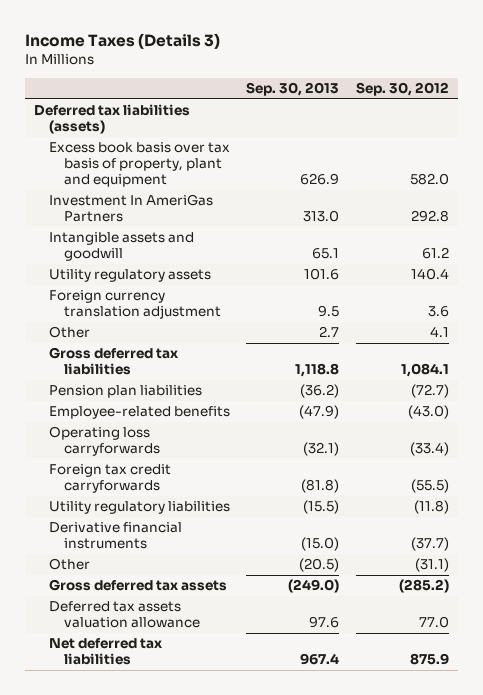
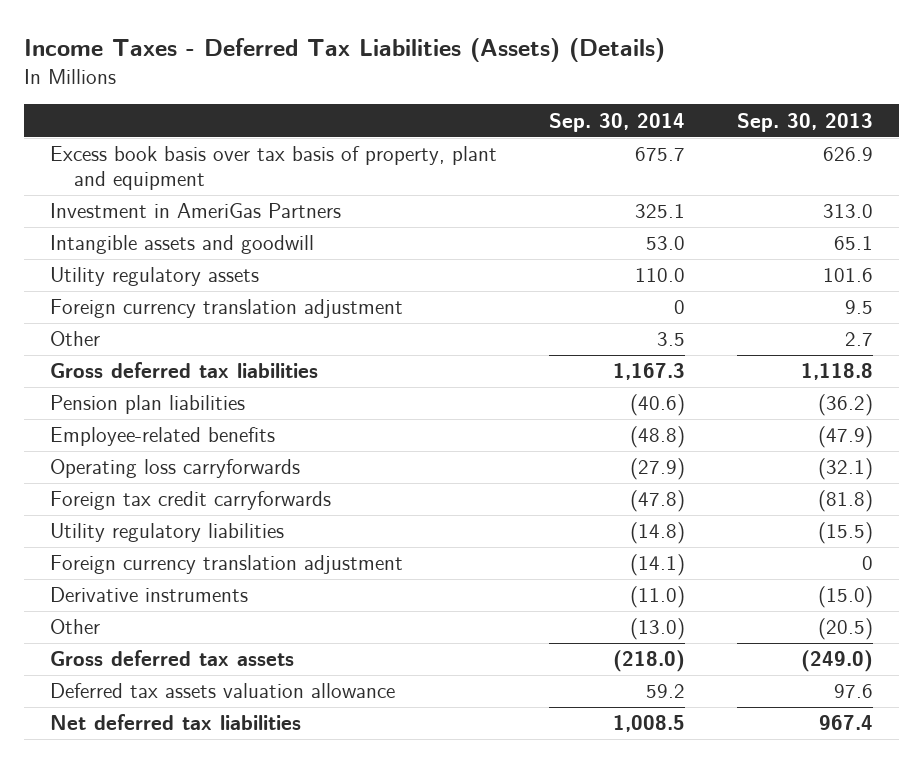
[25,33,221,50] Income Taxes (Details 3) -> [24,38,666,63] Income Taxes - Deferred Tax Liabilities (Assets) (Details)
[356,82,450,97] Sep. 30, 2012 -> none
none -> [549,112,686,132] Sep. 30, 2014
[33,104,190,135] Deferred tax liabilities (assets) -> none
[48,194,213,223] Investment In AmeriGas Partners -> [50,203,342,219] Investment in AmeriGas Partners
none -> [50,555,404,575] Foreign currency translation adjustment
[48,522,182,550] Derivative financial instruments -> [50,587,249,603] Derivative instruments

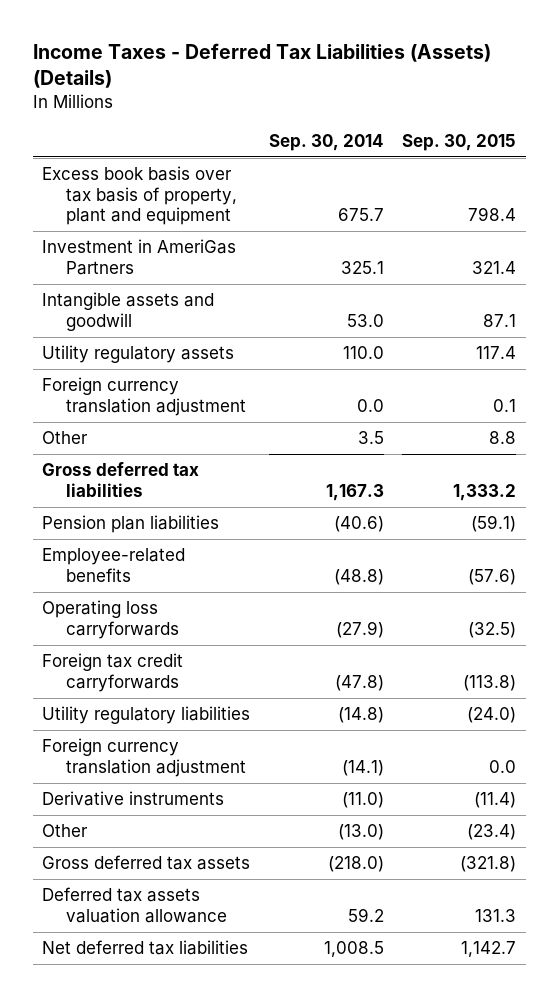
[737,112,874,132] Sep. 30, 2013 -> none
none -> [402,134,517,152] Sep. 30, 2015
[674,300,686,315] 0 -> [356,398,384,412] 0.0

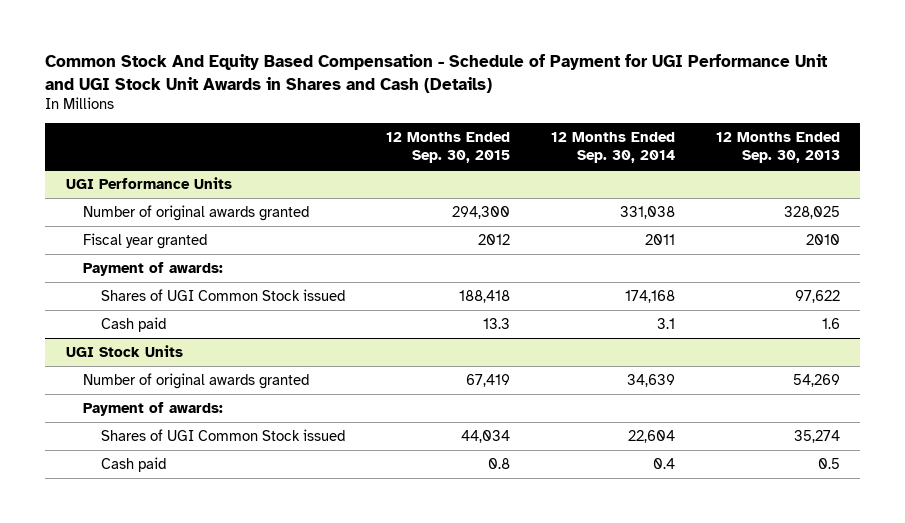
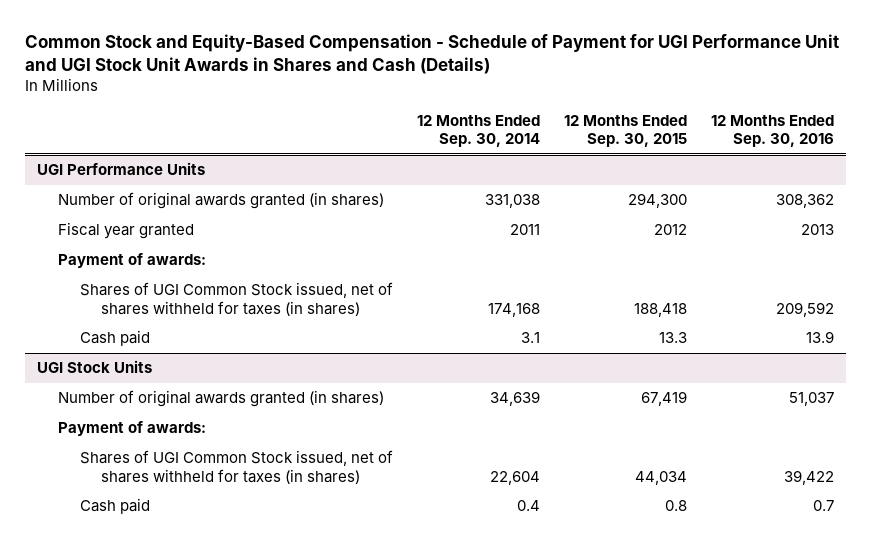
[45,54,829,93] Common Stock And Equity Based Compensation - Schedule of Payment for UGI Performance Unit and UGI Stock Unit Awards in Shares and Cash (Details) -> [25,34,840,74] Common Stock and Equity-Based Compensation - Schedule of Payment for UGI Performance Unit and UGI Stock Unit Awards in Shares and Cash (Details)
[715,132,840,163] 12 Months Ended Sep. 30, 2013 -> none
none -> [711,114,835,148] 12 Months Ended Sep. 30, 2016
[83,205,310,222] Number of original awards granted -> [58,192,385,210] Number of original awards granted (in shares)
[101,289,346,302] Shares of UGI Common Stock issued -> [79,282,393,316] Shares of UGI Common Stock issued, net of shares withheld for taxes (in shares)
[83,373,310,390] Number of original awards granted -> [58,390,385,408] Number of original awards granted (in shares)
[101,429,346,442] Shares of UGI Common Stock issued -> [79,450,393,484] Shares of UGI Common Stock issued, net of shares withheld for taxes (in shares)

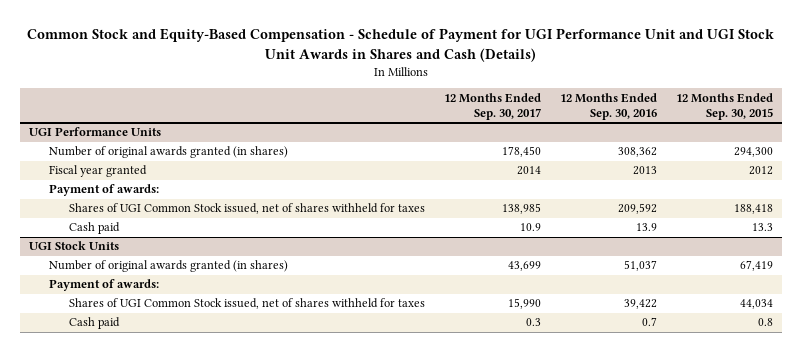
[416,114,540,148] 12 Months Ended Sep. 30, 2014 -> none
none -> [443,92,541,120] 12 Months Ended Sep. 30, 2017
[79,282,393,316] Shares of UGI Common Stock issued, net of shares withheld for taxes (in shares) -> [69,203,426,215] Shares of UGI Common Stock issued, net of shares withheld for taxes
[79,450,393,484] Shares of UGI Common Stock issued, net of shares withheld for taxes (in shares) -> [69,298,426,310] Shares of UGI Common Stock issued, net of shares withheld for taxes

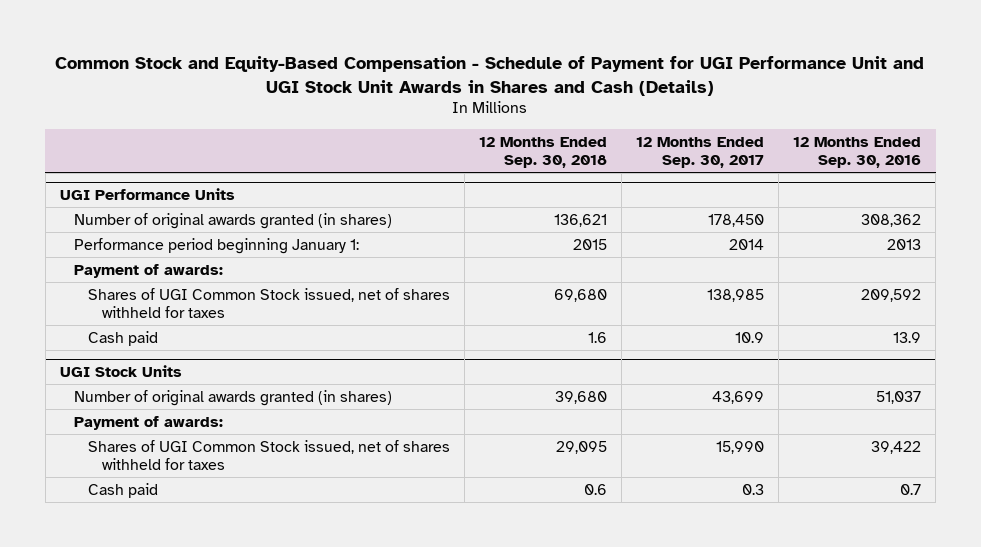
[675,92,773,120] 12 Months Ended Sep. 30, 2015 -> none
none -> [478,136,607,168] 12 Months Ended Sep. 30, 2018
[49,165,148,178] Fiscal year granted -> [73,237,359,254] Performance period beginning January 1:

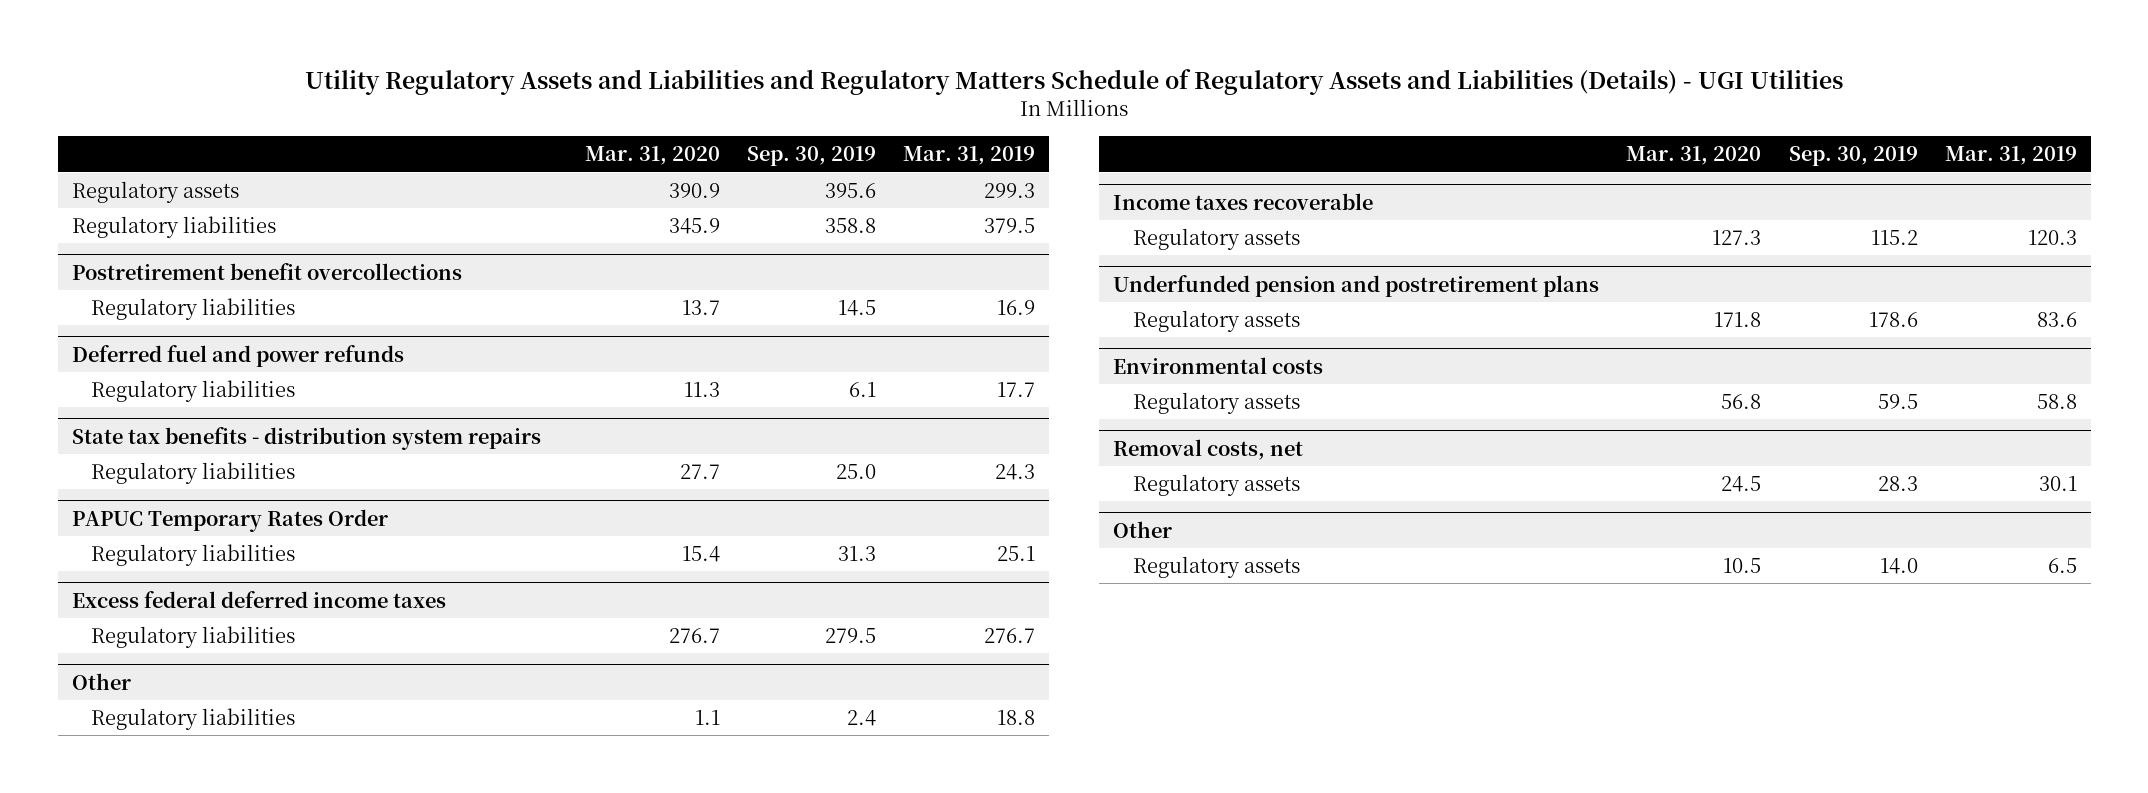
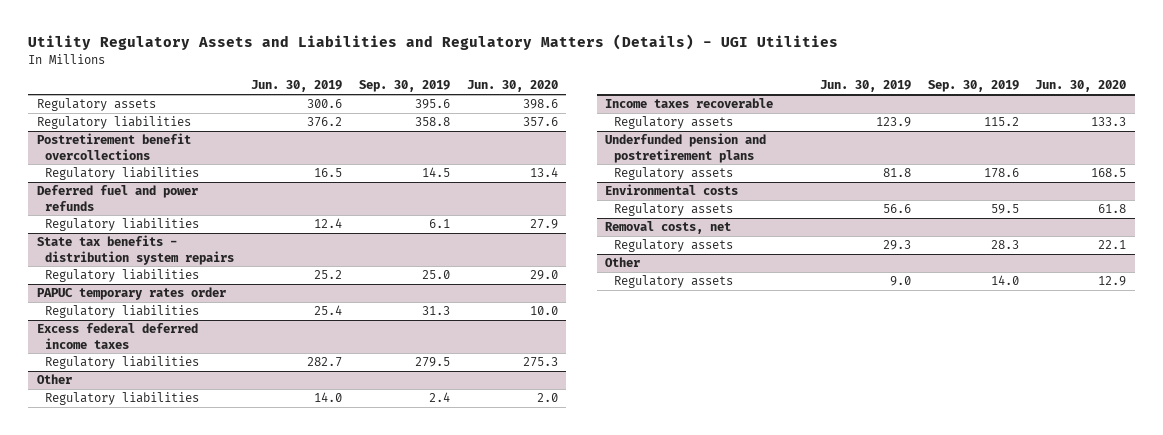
[305,69,1844,96] Utility Regulatory Assets and Liabilities and Regulatory Matters Schedule of Regulatory Assets and Liabilities (Details) - UGI Utilities -> [28,34,839,51] Utility Regulatory Assets and Liabilities and Regulatory Matters (Details) - UGI Utilities
[584,146,720,166] Mar. 31, 2020 -> none
[903,146,1036,166] Mar. 31, 2019 -> none
none -> [251,80,343,93] Jun. 30, 2019
none -> [466,80,558,93] Jun. 30, 2020
[71,508,388,532] PAPUC Temporary Rates Order -> [36,287,226,301] PAPUC temporary rates order

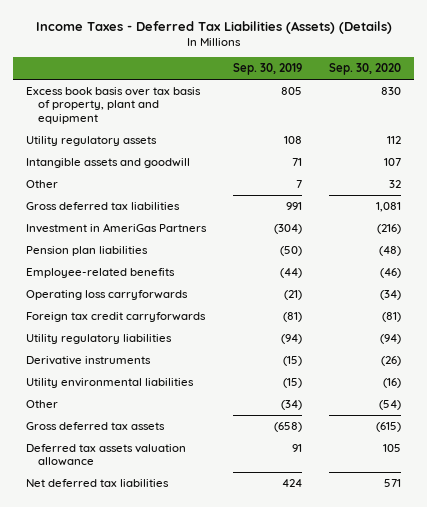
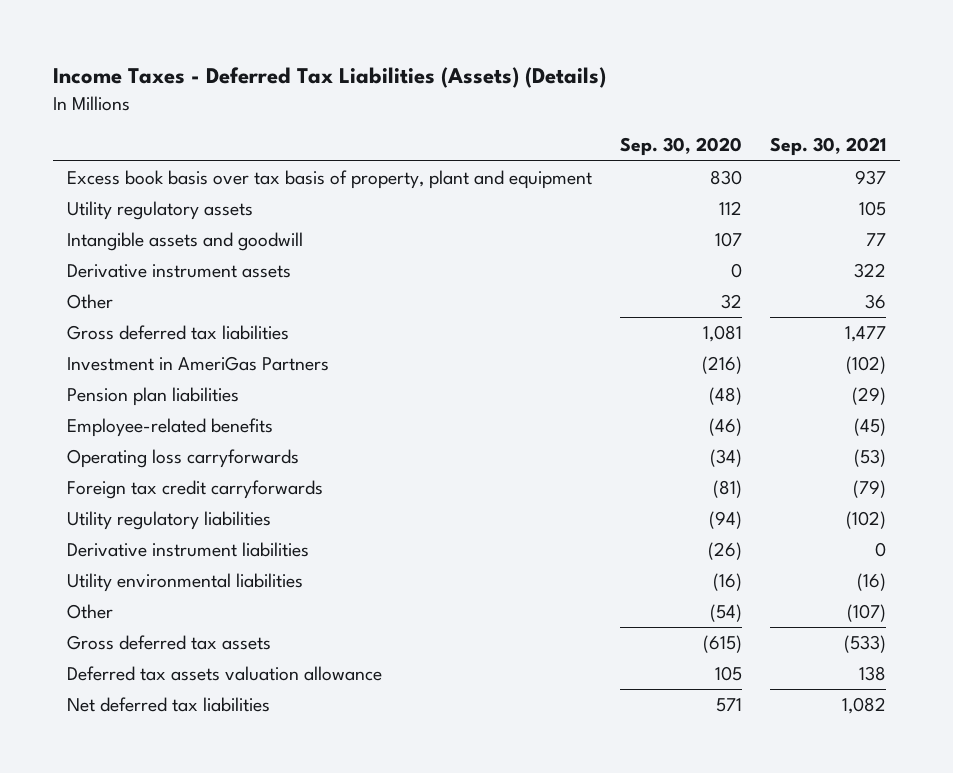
[233,63,303,76] Sep. 30, 2019 -> none
none -> [770,137,887,157] Sep. 30, 2021
none -> [67,264,292,279] Derivative instrument assets
[26,355,152,365] Derivative instruments -> [67,542,310,558] Derivative instrument liabilities

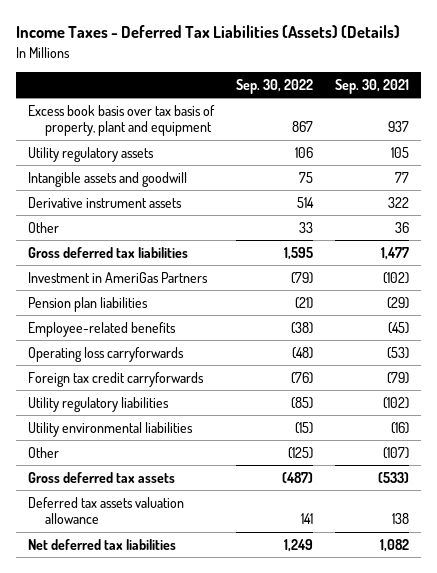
[620,137,743,157] Sep. 30, 2020 -> none
none -> [235,78,313,94] Sep. 30, 2022
[67,542,310,558] Derivative instrument liabilities -> none

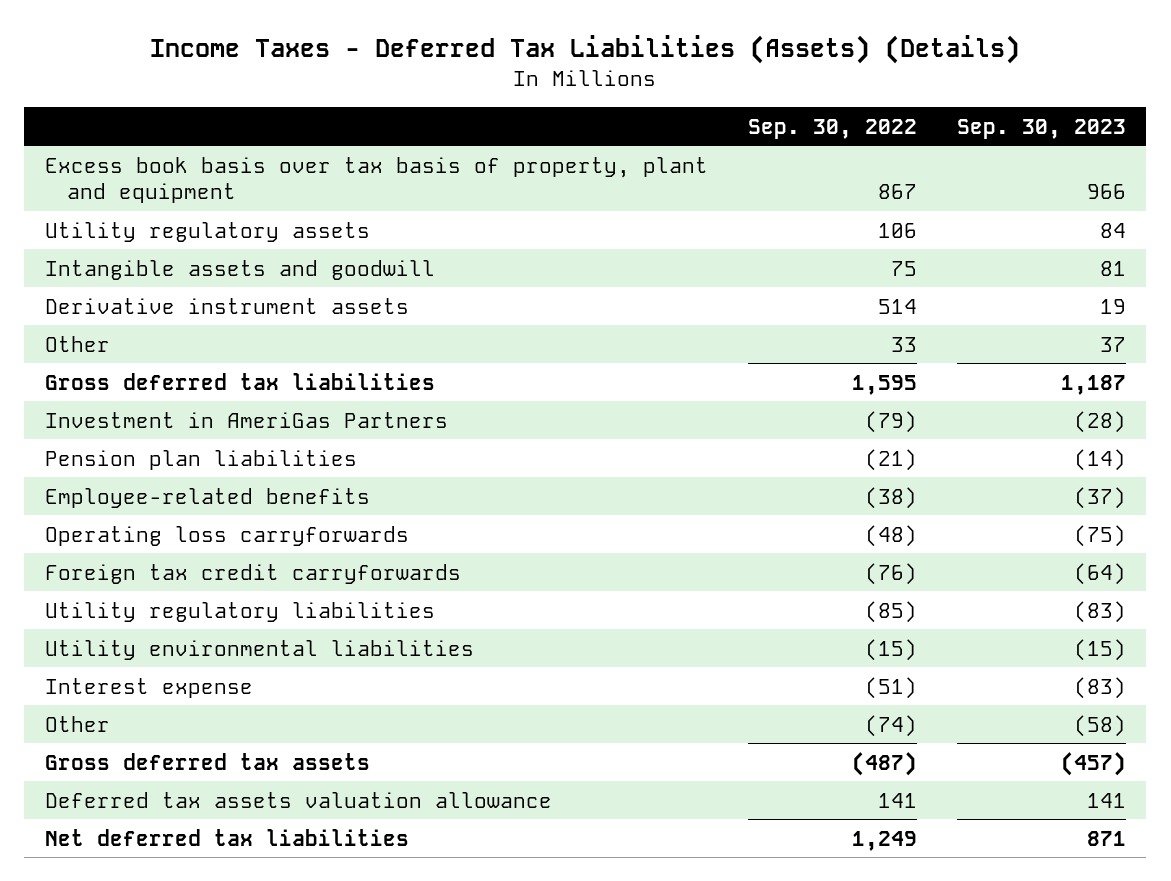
[335,78,410,94] Sep. 30, 2021 -> none
none -> [957,118,1127,139] Sep. 30, 2023
none -> [44,677,253,698] Interest expense
[287,446,313,459] (125) -> [864,714,917,737] (74)

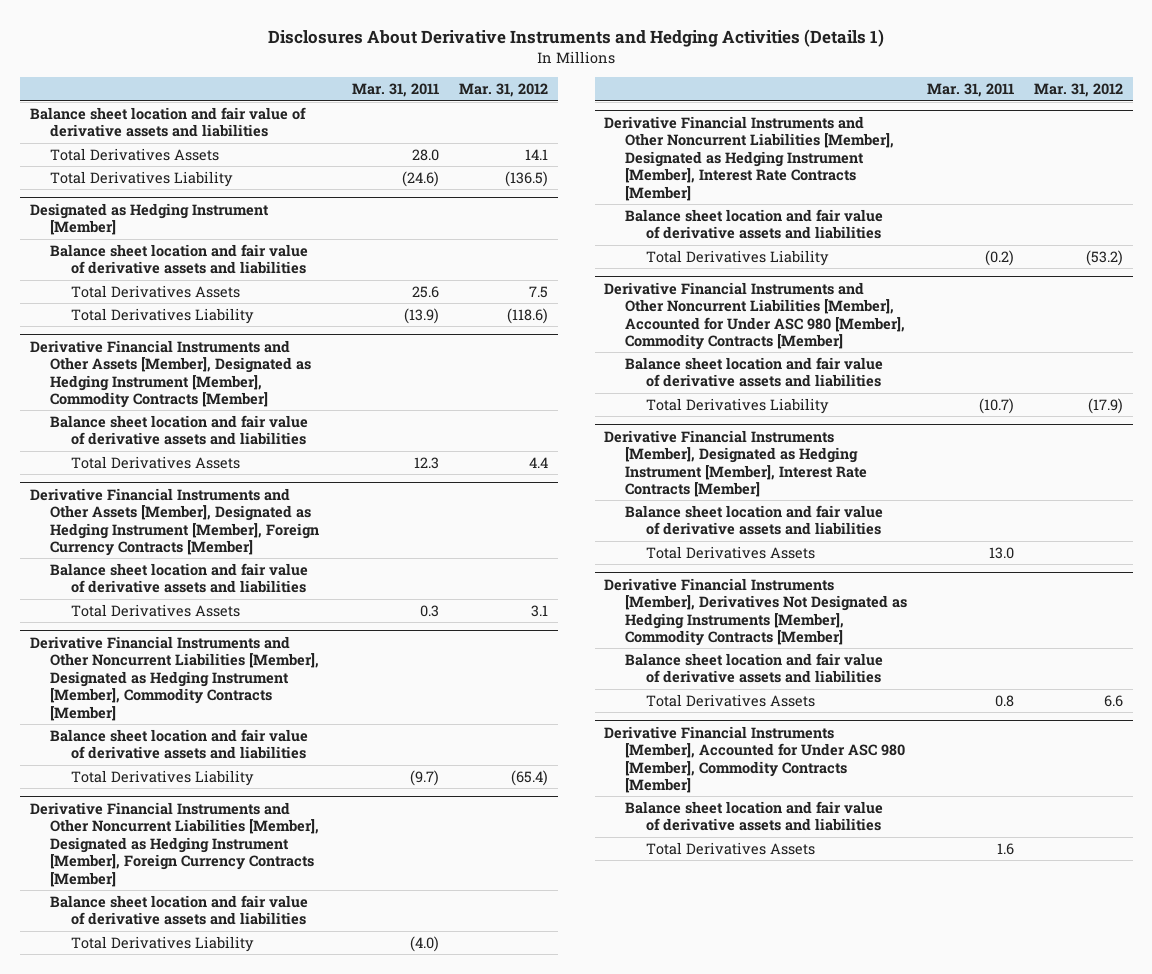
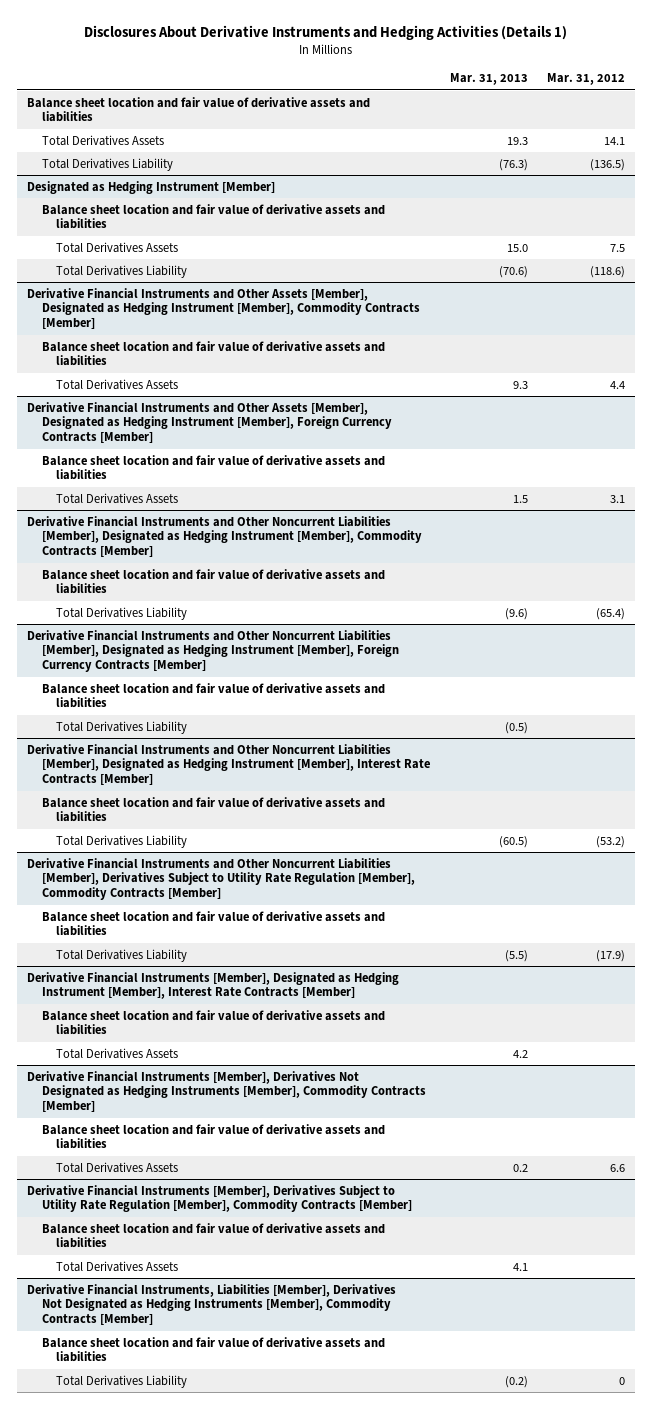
[352,83,440,98] Mar. 31, 2011 -> none
none -> [449,72,528,85] Mar. 31, 2013
[604,281,906,351] Derivative Financial Instruments and Other Noncurrent Liabilities [Member], Accounted for Under ASC 980 [Member], Commodity Contracts [Member] -> none
none -> [27,857,415,900] Derivative Financial Instruments and Other Noncurrent Liabilities [Member], Derivatives Subject to Utility Rate Regulation [Member], Commodity Contracts [Member]
[604,725,906,794] Derivative Financial Instruments [Member], Accounted for Under ASC 980 [Member], Commodity Contracts [Member] -> none
none -> [27,1184,412,1213] Derivative Financial Instruments [Member], Derivatives Subject to Utility Rate Regulation [Member], Commodity Contracts [Member]
none -> [27,1283,397,1325] Derivative Financial Instruments, Liabilities [Member], Derivatives Not Designated as Hedging Instruments [Member], Commodity Contracts [Member]
none -> [41,1336,385,1363] Balance sheet location and fair value of derivative assets and liabilities
none -> [56,1374,188,1388] Total Derivatives Liability

